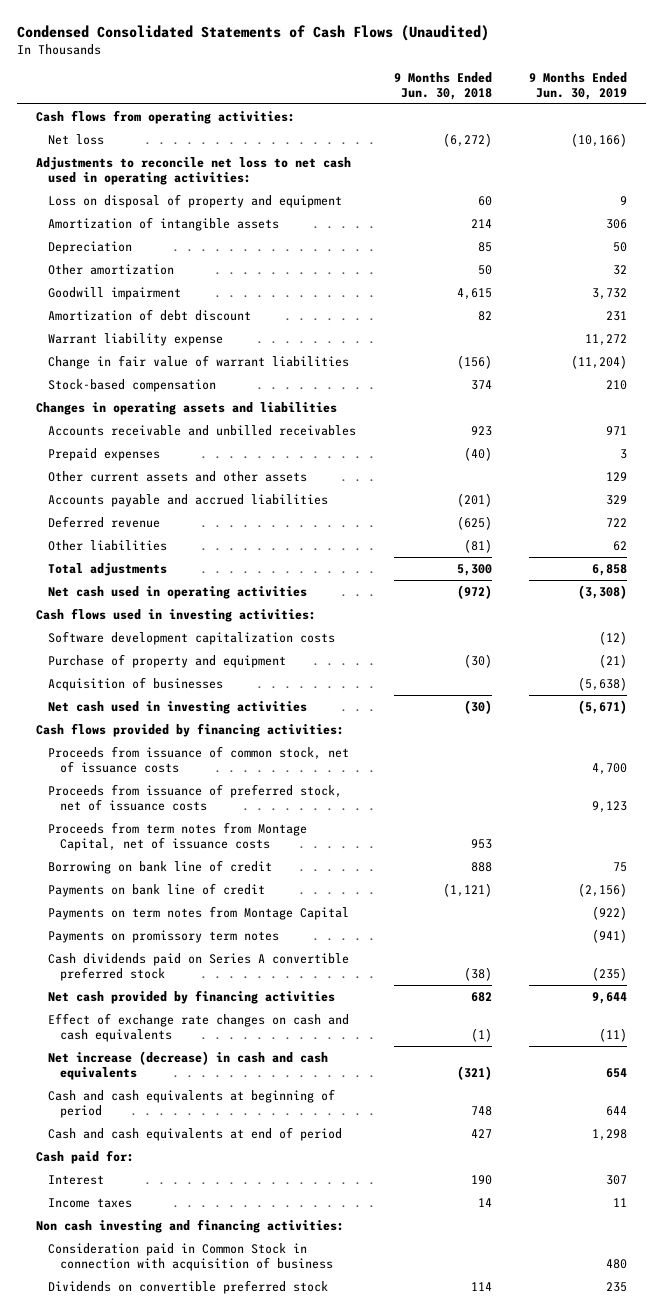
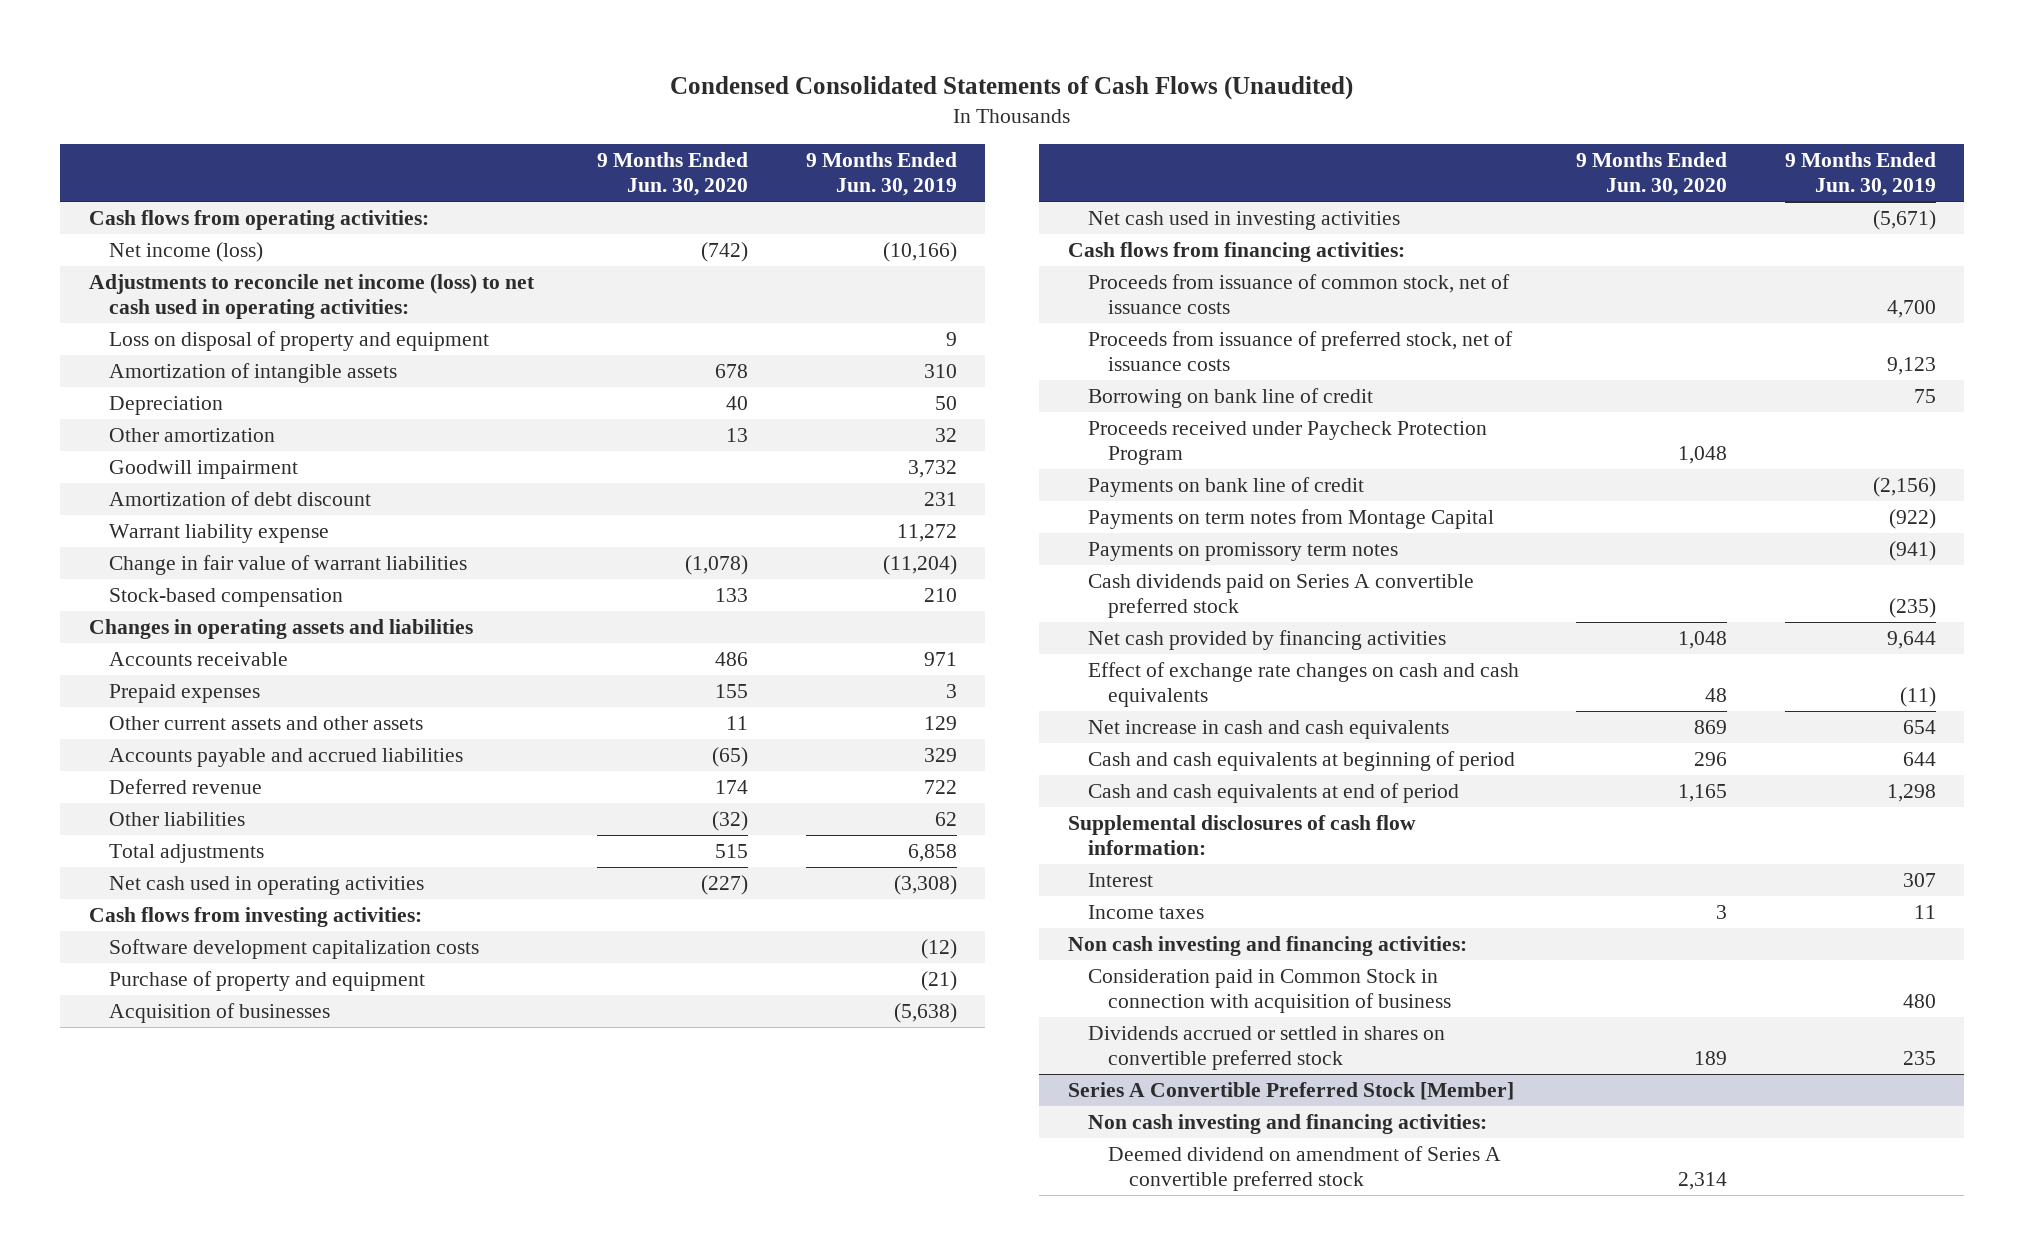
[393,72,492,100] 9 Months Ended Jun. 30, 2018 -> none
none -> [597,152,749,197] 9 Months Ended Jun. 30, 2020
[47,133,104,145] Net loss -> [109,242,264,263] Net income (loss)
[36,156,352,185] Adjustments to reconcile net loss to net cash used in operating activities: -> [88,274,535,319] Adjustments to reconcile net income (loss) to net cash used in operating activities:
[606,218,628,229] 306 -> [923,364,957,379] 310
[47,424,356,436] Accounts receivable and unbilled receivables -> [109,652,289,667] Accounts receivable
[36,607,317,622] Cash flows used in investing activities: -> [88,907,422,928] Cash flows from investing activities:
[36,722,345,737] Cash flows provided by financing activities: -> [1067,242,1405,263] Cash flows from financing activities:
[47,821,307,851] Proceeds from term notes from Montage Capital, net of issuance costs -> none
none -> [1088,421,1488,465] Proceeds received under Paycheck Protection Program
[47,1050,328,1080] Net increase (decrease) in cash and cash equivalents -> [1088,720,1450,740] Net increase in cash and cash equivalents
[36,1149,135,1164] Cash paid for: -> none
none -> [1067,815,1416,855] Supplemental disclosures of cash flow information:
[47,1279,328,1294] Dividends on convertible preferred stock -> [1088,1026,1446,1070] Dividends accrued or settled in shares on convertible preferred stock
none -> [1067,1082,1514,1101] Series A Convertible Preferred Stock [Member]
none -> [1088,1114,1488,1135] Non cash investing and financing activities:
none -> [1108,1146,1502,1191] Deemed dividend on amendment of Series A convertible preferred stock

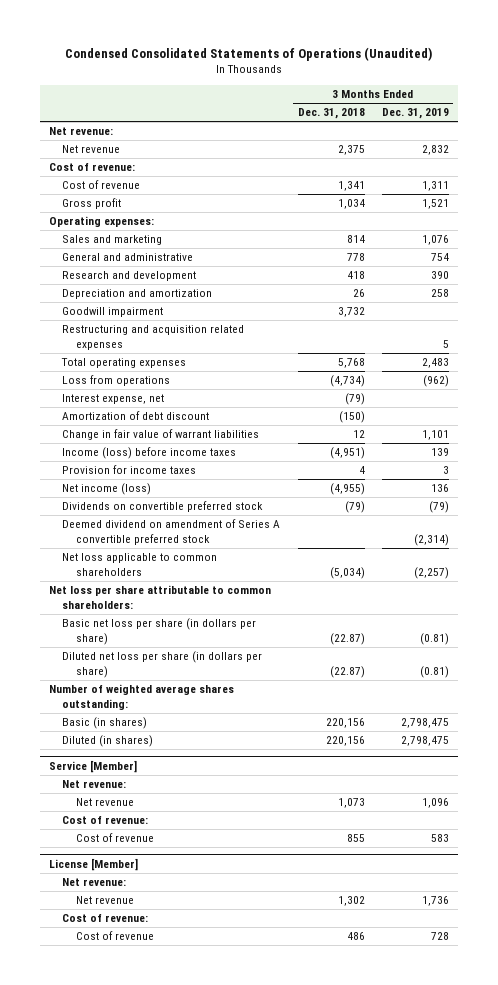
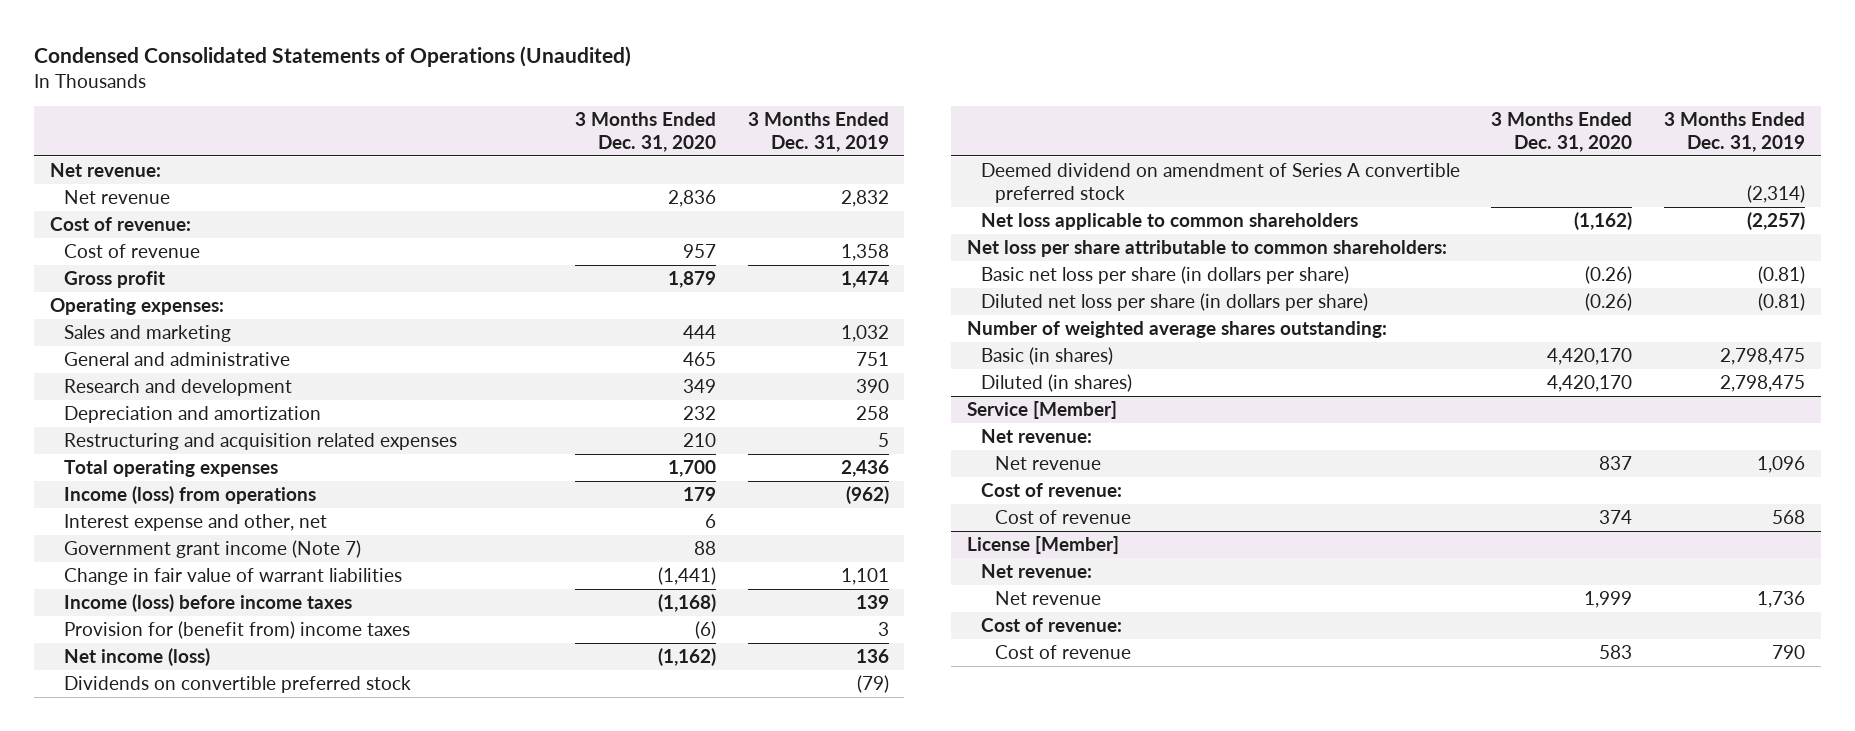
[297,108,365,120] Dec. 31, 2018 -> none
none -> [574,112,716,152] 3 Months Ended Dec. 31, 2020
[421,181,449,192] 1,311 -> [840,244,889,262] 1,358
[421,199,449,210] 1,521 -> [840,271,889,289] 1,474
[421,235,449,246] 1,076 -> [840,325,889,343] 1,032
[430,253,449,262] 754 -> [855,352,889,367] 751
[62,307,164,318] Goodwill impairment -> none
[62,411,210,421] Amortization of debt discount -> none
[421,358,449,369] 2,483 -> [840,460,889,478] 2,436
[62,375,171,387] Loss from operations -> [63,486,316,505] Income (loss) from operations
[62,394,165,405] Interest expense, net -> [63,514,327,532] Interest expense and other, net
none -> [63,540,361,559] Government grant income (Note 7)
[62,465,197,475] Provision for income taxes -> [63,621,410,640] Provision for (benefit from) income taxes
[430,834,449,843] 583 -> [1772,510,1806,525] 568
[430,932,449,941] 728 -> [1772,645,1806,660] 790

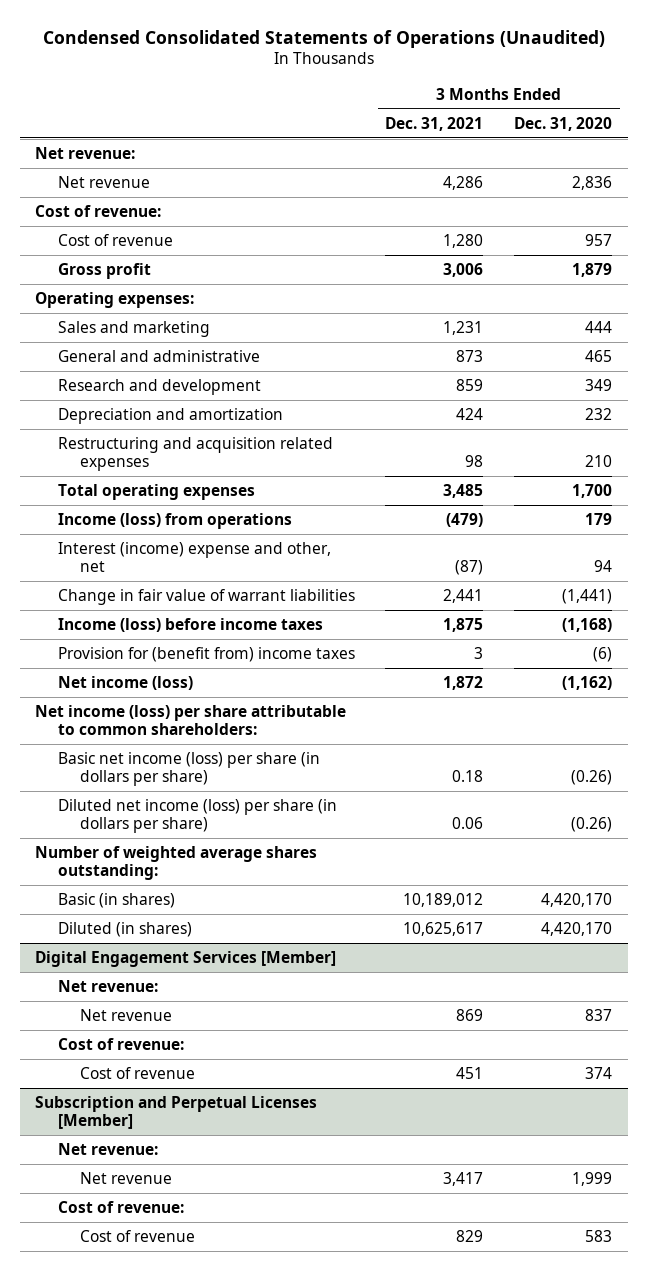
[747,112,889,152] 3 Months Ended Dec. 31, 2019 -> none
none -> [385,116,484,131] Dec. 31, 2021
[63,540,361,559] Government grant income (Note 7) -> none
[63,514,327,532] Interest expense and other, net -> [57,542,331,572] Interest (income) expense and other, net
[704,514,716,529] 6 -> [594,559,613,572] 94
[63,676,411,694] Dividends on convertible preferred stock -> none
[980,163,1460,203] Deemed dividend on amendment of Series A convertible preferred stock -> none
[980,213,1358,231] Net loss applicable to common shareholders -> none
[966,240,1447,258] Net loss per share attributable to common shareholders: -> [35,705,347,735] Net income (loss) per share attributable to common shareholders:
[980,266,1349,285] Basic net loss per share (in dollars per share) -> [57,752,320,786] Basic net income (loss) per share (in dollars per share)
[980,293,1368,312] Diluted net loss per share (in dollars per share) -> [57,799,337,833] Diluted net income (loss) per share (in dollars per share)
[966,401,1117,420] Service [Member] -> none
none -> [35,951,337,968] Digital Engagement Services [Member]
[966,536,1119,555] License [Member] -> none
none -> [35,1096,318,1129] Subscription and Perpetual Licenses [Member]

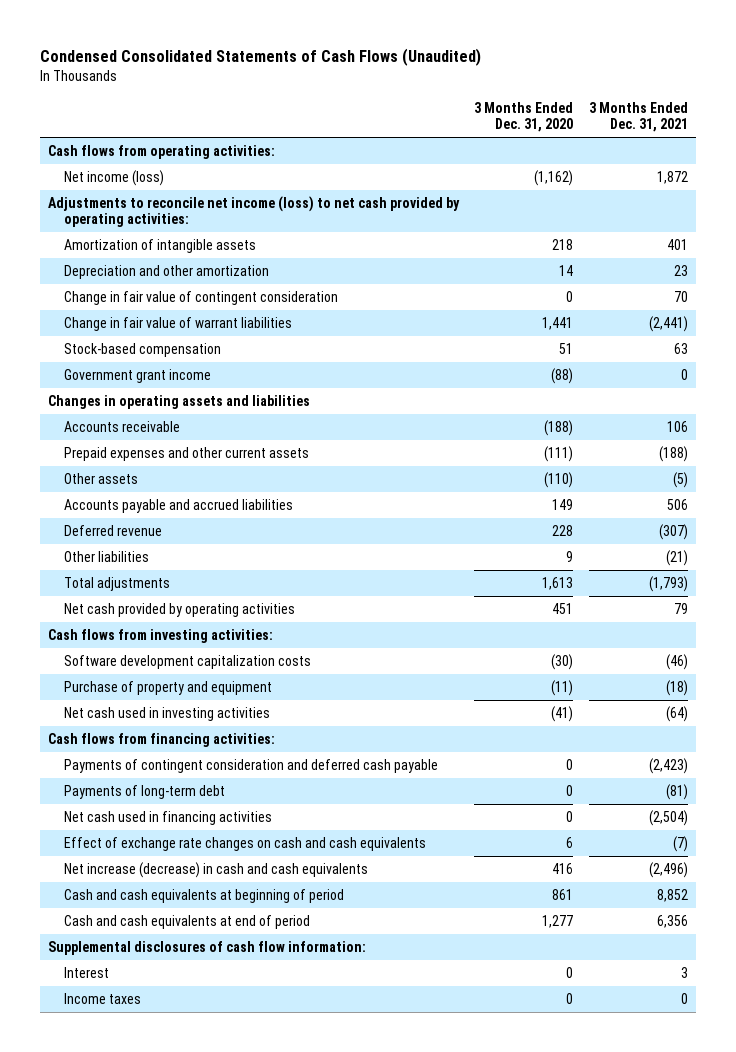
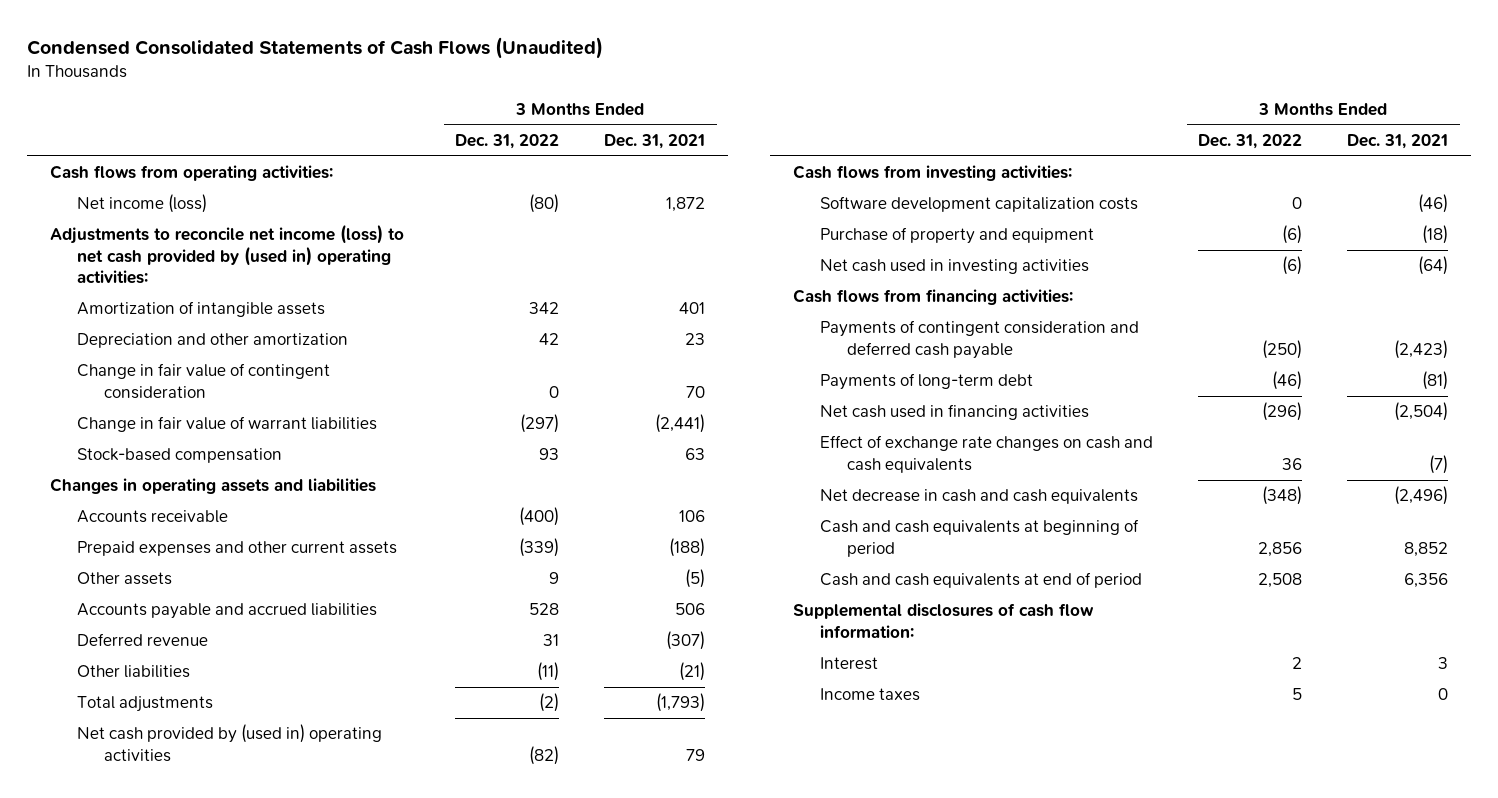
[474,101,574,133] 3 Months Ended Dec. 31, 2020 -> none
none -> [455,134,560,150] Dec. 31, 2022
[47,195,460,228] Adjustments to reconcile net income (loss) to net cash provided by operating activities: -> [50,224,405,285] Adjustments to reconcile net income (loss) to net cash provided by (used in) operating activities:
[63,368,211,383] Government grant income -> none
[63,602,295,617] Net cash provided by operating activities -> [77,724,383,762] Net cash provided by (used in) operating activities
[63,861,368,878] Net increase (decrease) in cash and cash equivalents -> [820,489,1139,505] Net decrease in cash and cash equivalents

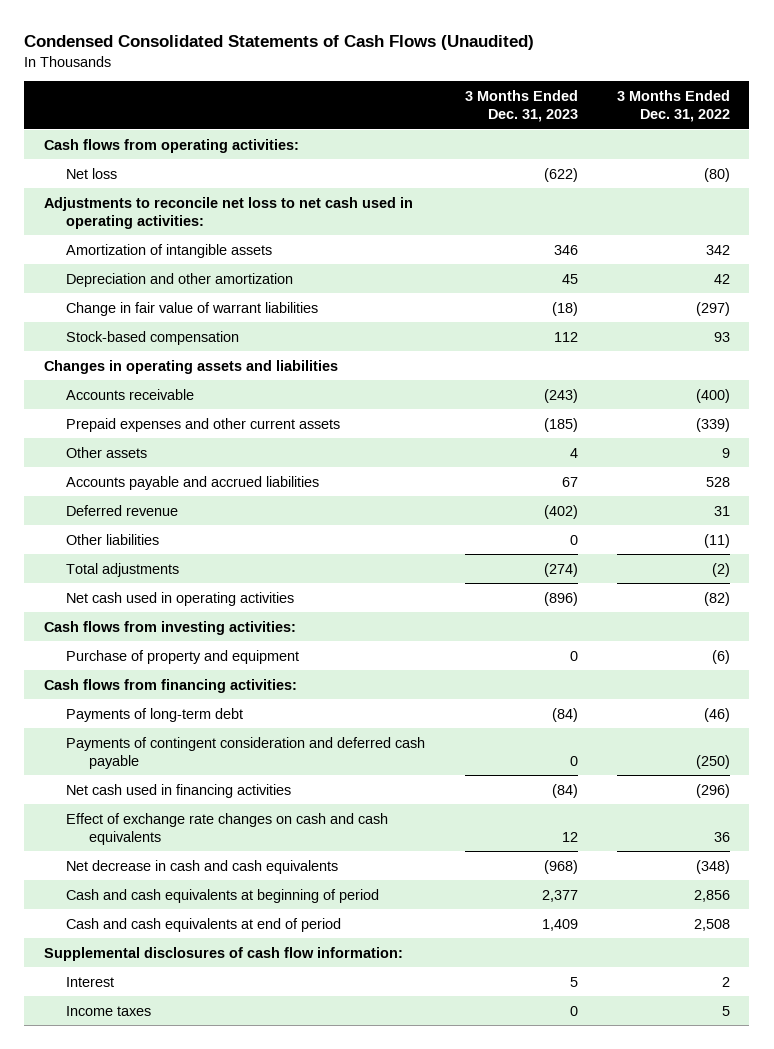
[604,134,706,150] Dec. 31, 2021 -> none
none -> [464,90,578,123] 3 Months Ended Dec. 31, 2023
[77,194,208,214] Net income (loss) -> [66,167,118,179] Net loss
[50,224,405,285] Adjustments to reconcile net income (loss) to net cash provided by (used in) operating activities: -> [43,196,413,229] Adjustments to reconcile net loss to net cash used in operating activities:
[77,363,331,399] Change in fair value of contingent consideration -> none
[77,724,383,762] Net cash provided by (used in) operating activities -> [66,591,295,606] Net cash used in operating activities
[820,196,1139,213] Software development capitalization costs -> none
[820,259,1090,275] Net cash used in investing activities -> none
[820,320,1140,359] Payments of contingent consideration and deferred cash payable -> [66,736,426,769] Payments of contingent consideration and deferred cash payable

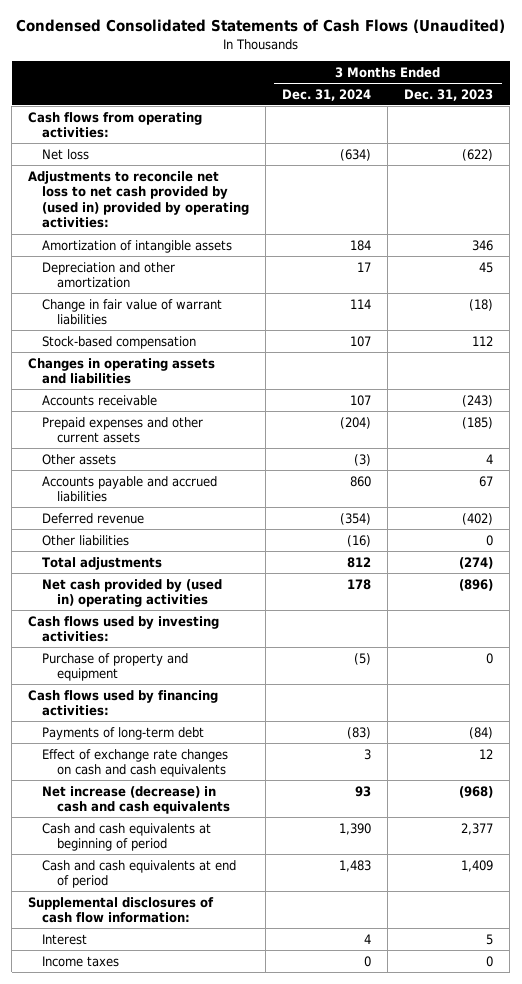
[616,90,730,123] 3 Months Ended Dec. 31, 2022 -> none
none -> [282,88,372,101] Dec. 31, 2024
[43,196,413,229] Adjustments to reconcile net loss to net cash used in operating activities: -> [28,170,250,229] Adjustments to reconcile net loss to net cash provided by (used in) provided by operating activities:
[66,591,295,606] Net cash used in operating activities -> [42,578,223,608] Net cash provided by (used in) operating activities
[43,620,296,635] Cash flows from investing activities: -> [28,615,220,643] Cash flows used by investing activities:
[43,678,297,693] Cash flows from financing activities: -> [28,689,219,717] Cash flows used by financing activities:
[66,736,426,769] Payments of contingent consideration and deferred cash payable -> none
[66,783,292,798] Net cash used in financing activities -> none
[66,859,339,874] Net decrease in cash and cash equivalents -> [42,785,230,815] Net increase (decrease) in cash and cash equivalents

